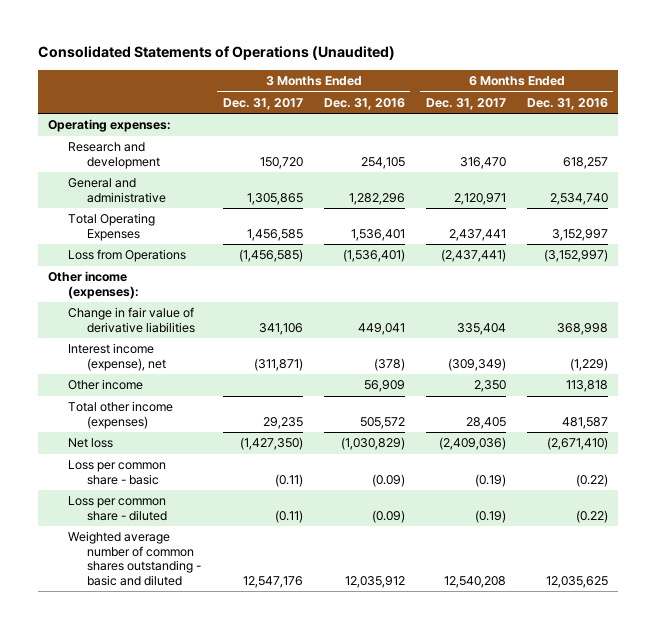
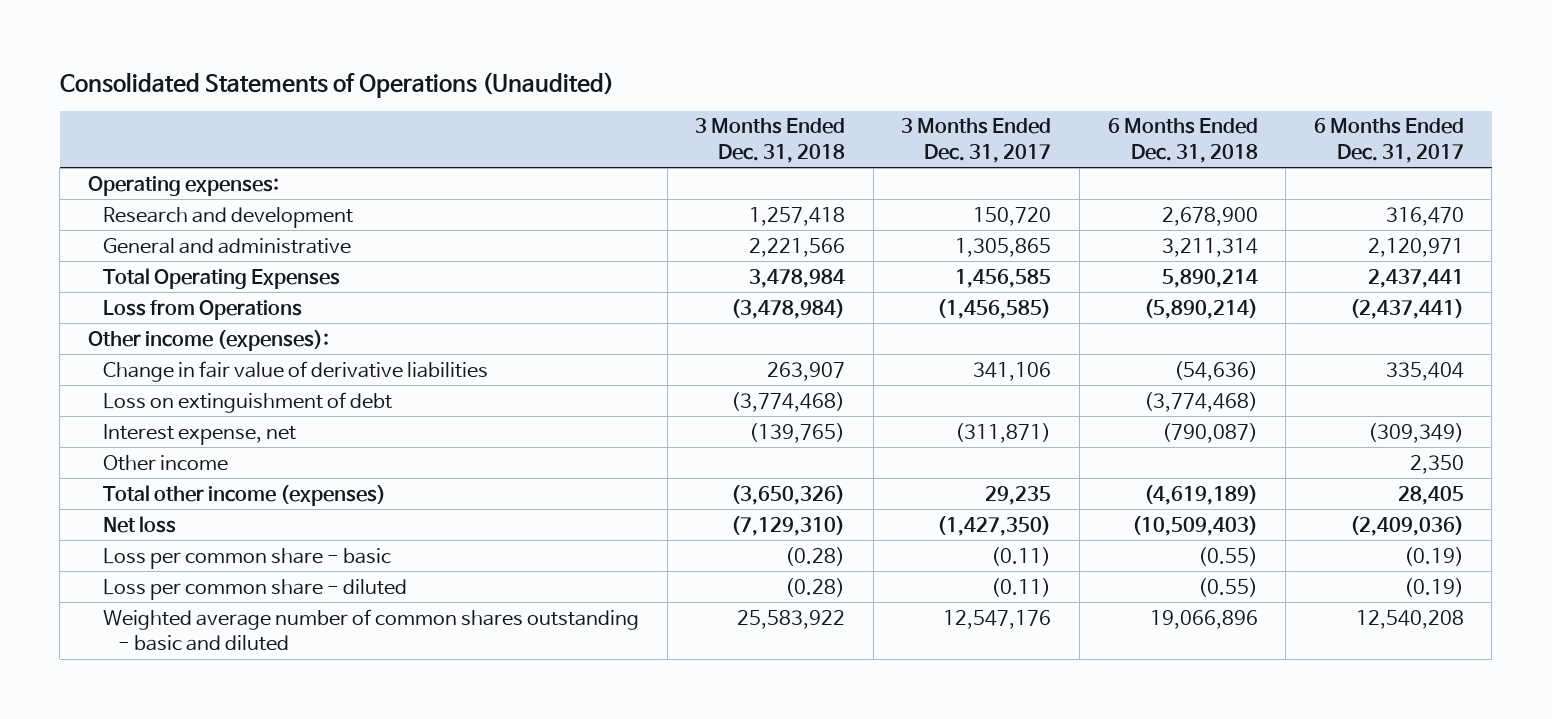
[323,97,405,110] Dec. 31, 2016 -> none
[526,97,608,110] Dec. 31, 2016 -> none
none -> [695,118,846,163] 3 Months Ended Dec. 31, 2018
none -> [1107,118,1258,163] 6 Months Ended Dec. 31, 2018
none -> [103,391,393,413] Loss on extinguishment of debt
[67,343,167,371] Interest income (expense), net -> [103,423,297,445] Interest expense, net

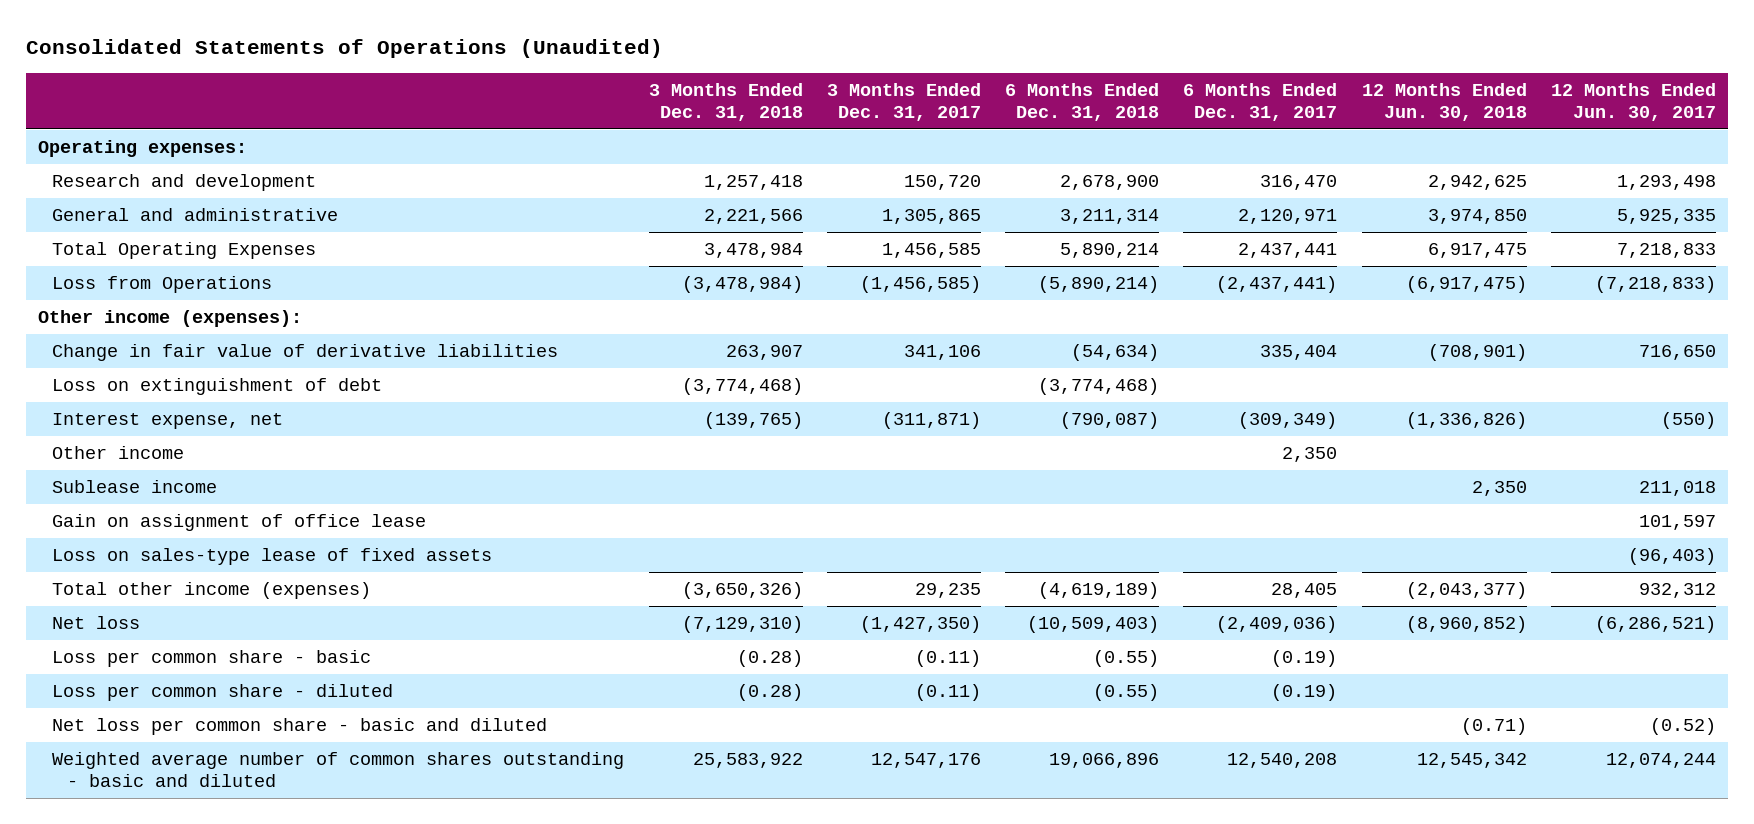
none -> [1361,82,1527,122] 12 Months Ended Jun. 30, 2018
none -> [1551,82,1717,122] 12 Months Ended Jun. 30, 2017
[1173,360,1258,381] (54,636) -> [1071,344,1160,362] (54,634)
none -> [52,480,218,494] Sublease income
none -> [52,514,427,532] Gain on assignment of office lease
none -> [52,548,493,566] Loss on sales-type lease of fixed assets
none -> [52,718,548,736] Net loss per common share - basic and diluted

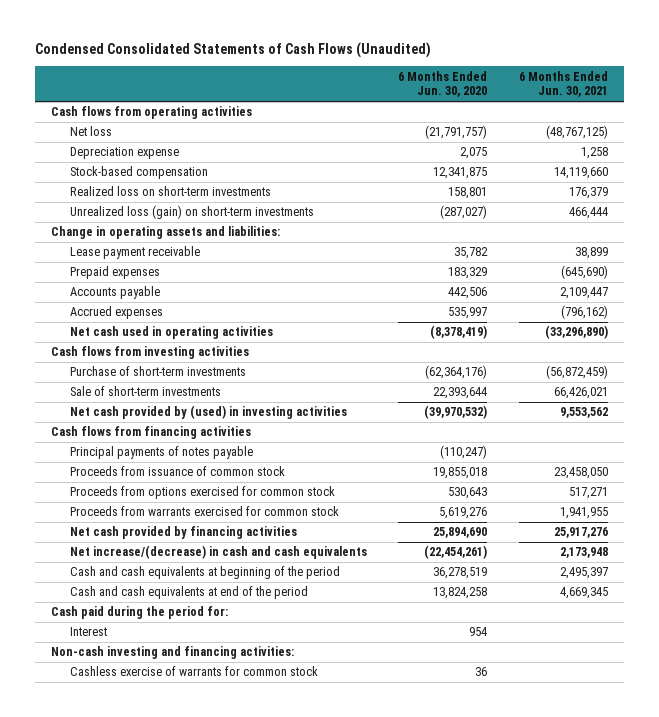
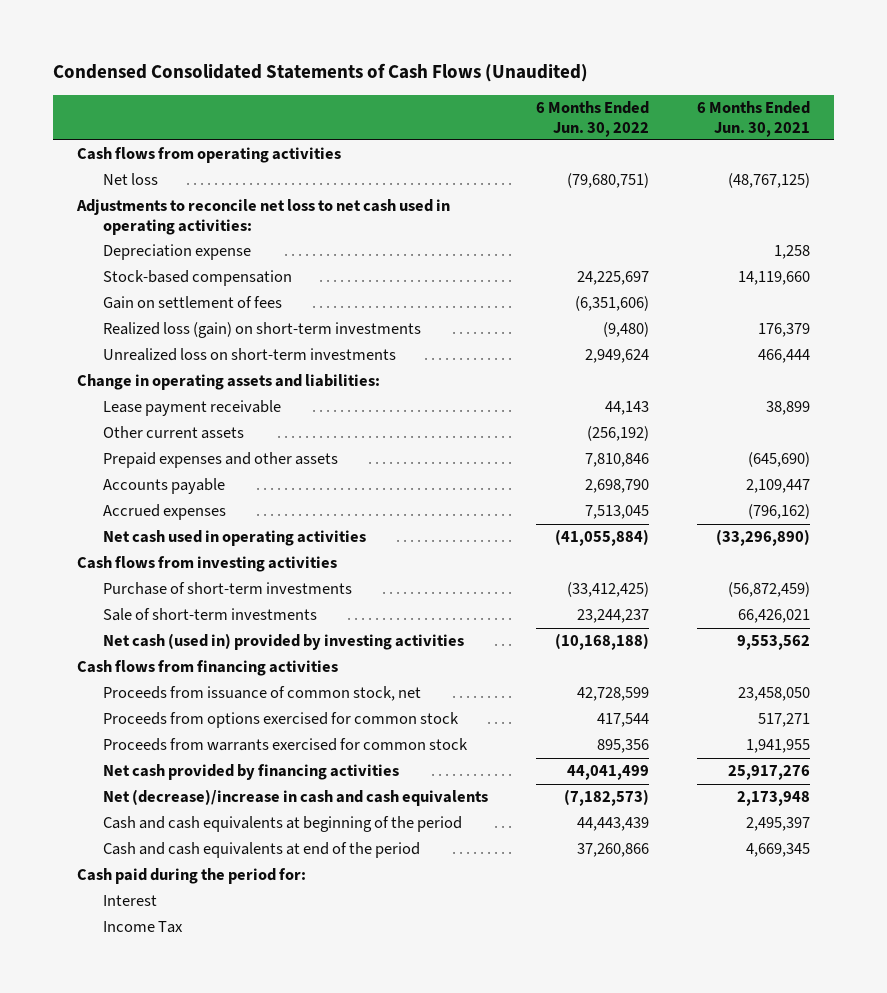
[398,70,488,98] 6 Months Ended Jun. 30, 2020 -> none
none -> [536,100,650,137] 6 Months Ended Jun. 30, 2022
none -> [75,199,450,235] Adjustments to reconcile net loss to net cash used in operating activities:
none -> [102,296,282,310] Gain on settlement of fees
[69,186,271,197] Realized loss on short-term investments -> [102,322,421,339] Realized loss (gain) on short-term investments
[69,205,314,220] Unrealized loss (gain) on short-term investments -> [102,348,396,362] Unrealized loss on short-term investments
none -> [102,426,244,440] Other current assets
[69,266,160,280] Prepaid expenses -> [102,452,338,469] Prepaid expenses and other assets
[69,405,347,420] Net cash provided by (used) in investing activities -> [102,633,464,651] Net cash (used in) provided by investing activities
[69,446,253,460] Principal payments of notes payable -> none
[69,466,285,477] Proceeds from issuance of common stock -> [102,686,421,702] Proceeds from issuance of common stock, net
[69,545,367,560] Net increase/(decrease) in cash and cash equivalents -> [102,789,488,807] Net (decrease)/increase in cash and cash equivalents
[50,646,294,660] Non-cash investing and financing activities: -> none
[69,666,318,677] Cashless exercise of warrants for common stock -> none
none -> [102,921,183,934] Income Tax

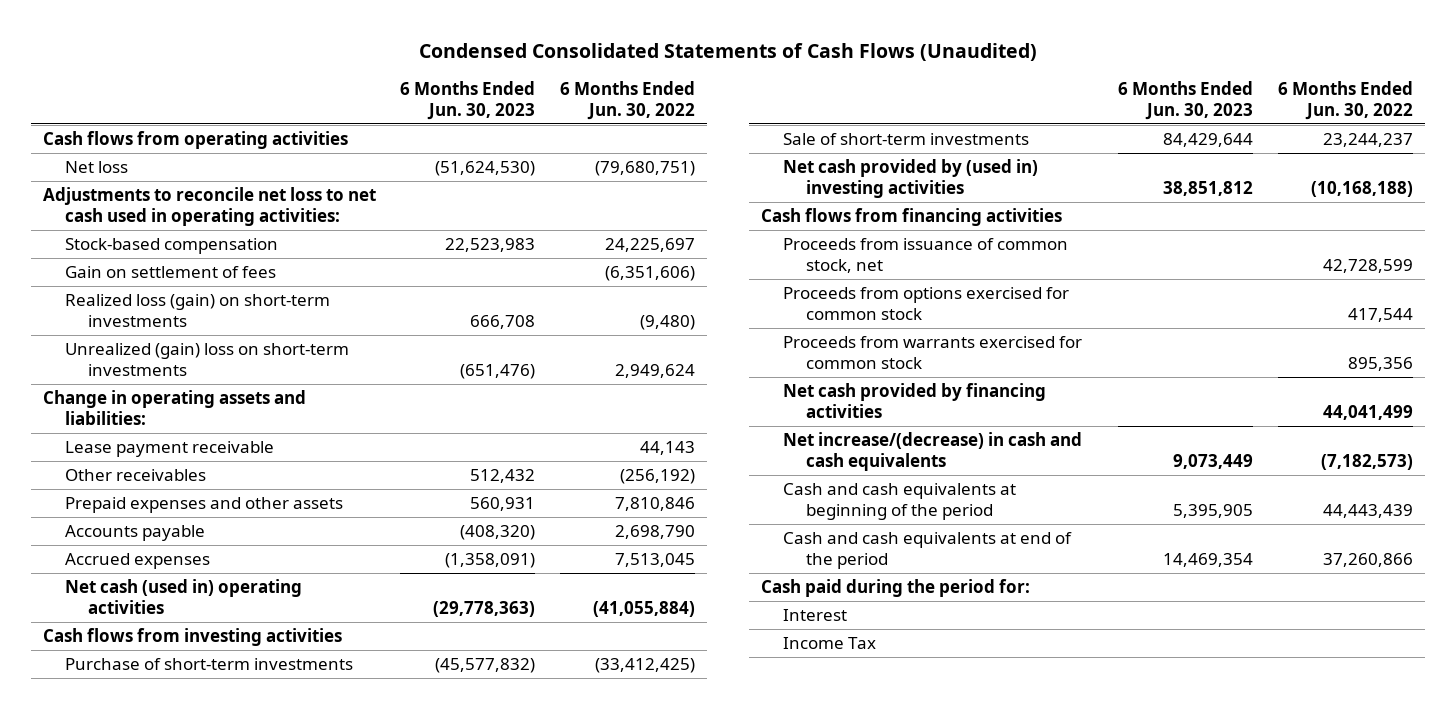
[697,100,811,137] 6 Months Ended Jun. 30, 2021 -> none
none -> [400,80,536,120] 6 Months Ended Jun. 30, 2023
[102,244,251,261] Depreciation expense -> none
[102,348,396,362] Unrealized loss on short-term investments -> [65,343,350,377] Unrealized (gain) loss on short-term investments
[102,426,244,440] Other current assets -> [65,469,207,482] Other receivables
[102,530,366,547] Net cash used in operating activities -> [65,579,303,615] Net cash (used in) operating activities
[102,633,464,651] Net cash (used in) provided by investing activities -> [783,159,1039,199] Net cash provided by (used in) investing activities
[102,789,488,807] Net (decrease)/increase in cash and cash equivalents -> [783,432,1083,472] Net increase/(decrease) in cash and cash equivalents

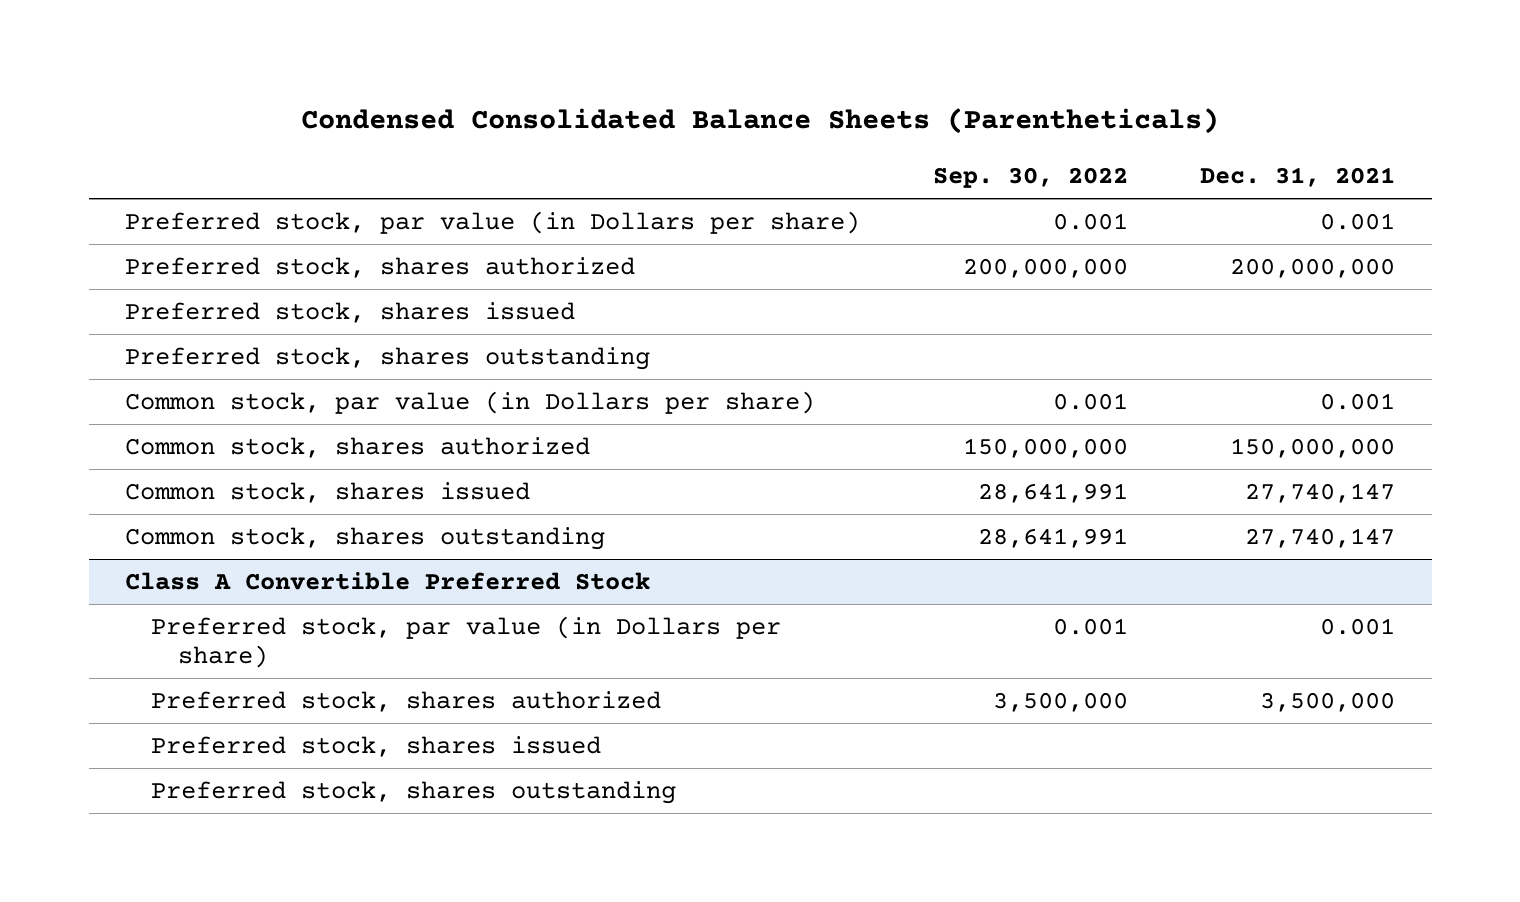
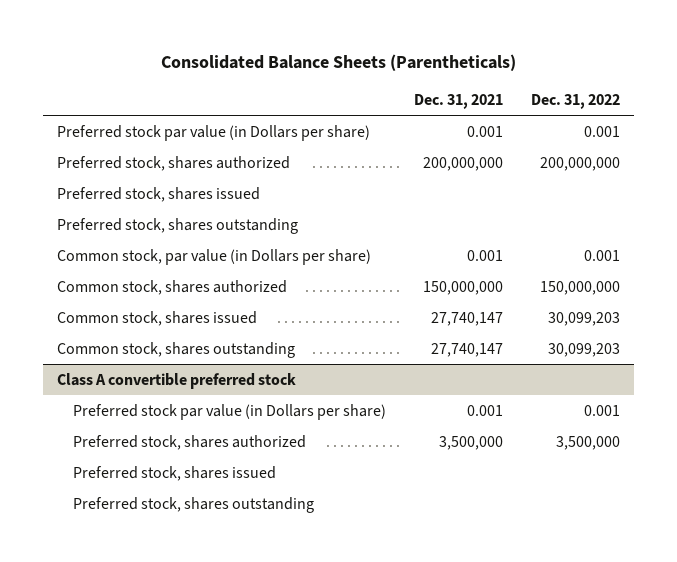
[301,108,1220,135] Condensed Consolidated Balance Sheets (Parentheticals) -> [160,54,516,72] Consolidated Balance Sheets (Parentheticals)
[932,167,1128,189] Sep. 30, 2022 -> none
none -> [530,93,620,109] Dec. 31, 2022
[124,210,860,234] Preferred stock, par value (in Dollars per share) -> [57,124,371,141] Preferred stock par value (in Dollars per share)
[124,571,650,590] Class A Convertible Preferred Stock -> [57,372,297,389] Class A convertible preferred stock
[151,615,782,669] Preferred stock, par value (in Dollars per share) -> [73,403,387,420] Preferred stock par value (in Dollars per share)

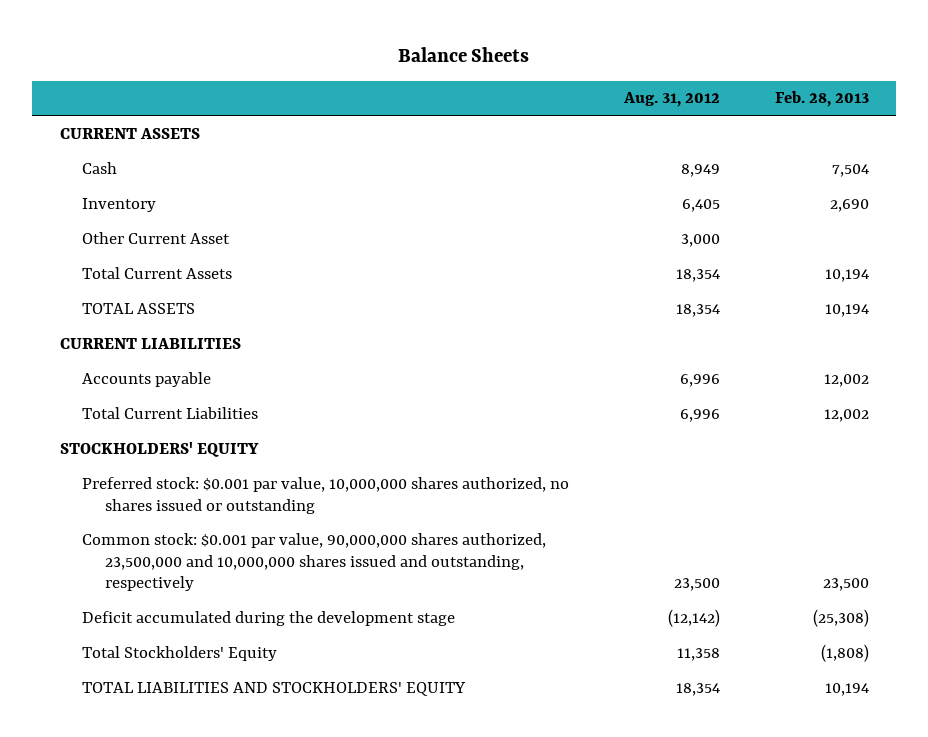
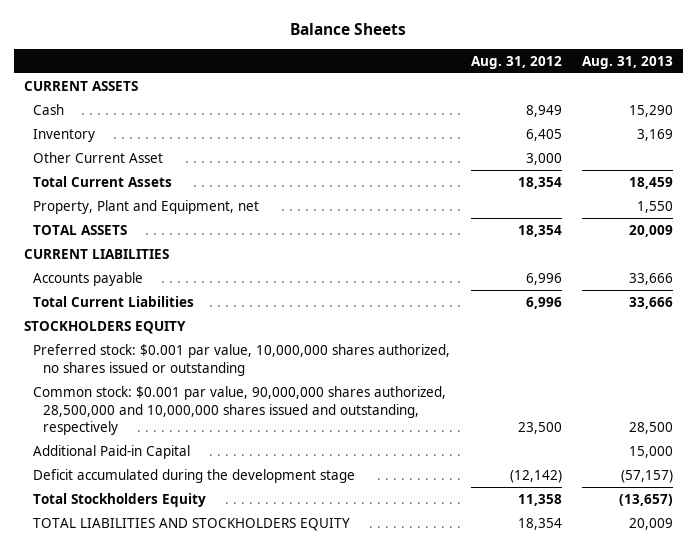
[774,91,869,108] Feb. 28, 2013 -> none
none -> [582,55,674,69] Aug. 31, 2013
none -> [33,200,260,215] Property, Plant and Equipment, net
[59,441,259,457] STOCKHOLDERS' EQUITY -> [23,321,186,335] STOCKHOLDERS EQUITY
[82,532,547,592] Common stock: $0.001 par value, 90,000,000 shares authorized, 23,500,000 and 10,000,000 shares issued and outstanding, respectively -> [33,386,447,435] Common stock: $0.001 par value, 90,000,000 shares authorized, 28,500,000 and 10,000,000 shares issued and outstanding, respectively
none -> [33,445,191,460] Additional Paid-in Capital
[82,645,278,661] Total Stockholders' Equity -> [33,493,207,508] Total Stockholders Equity
[82,681,467,696] TOTAL LIABILITIES AND STOCKHOLDERS' EQUITY -> [33,518,351,532] TOTAL LIABILITIES AND STOCKHOLDERS EQUITY

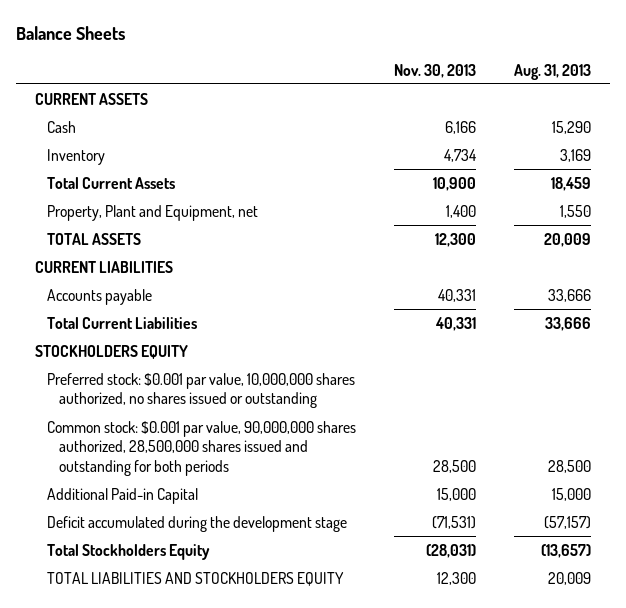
[470,55,562,69] Aug. 31, 2012 -> none
none -> [393,63,476,78] Nov. 30, 2013
[33,152,164,164] Other Current Asset -> none
[33,386,447,435] Common stock: $0.001 par value, 90,000,000 shares authorized, 28,500,000 and 10,000,000 shares issued and outstanding, respectively -> [46,420,356,477] Common stock: $0.001 par value, 90,000,000 shares authorized, 28,500,000 shares issued and outstanding for both periods

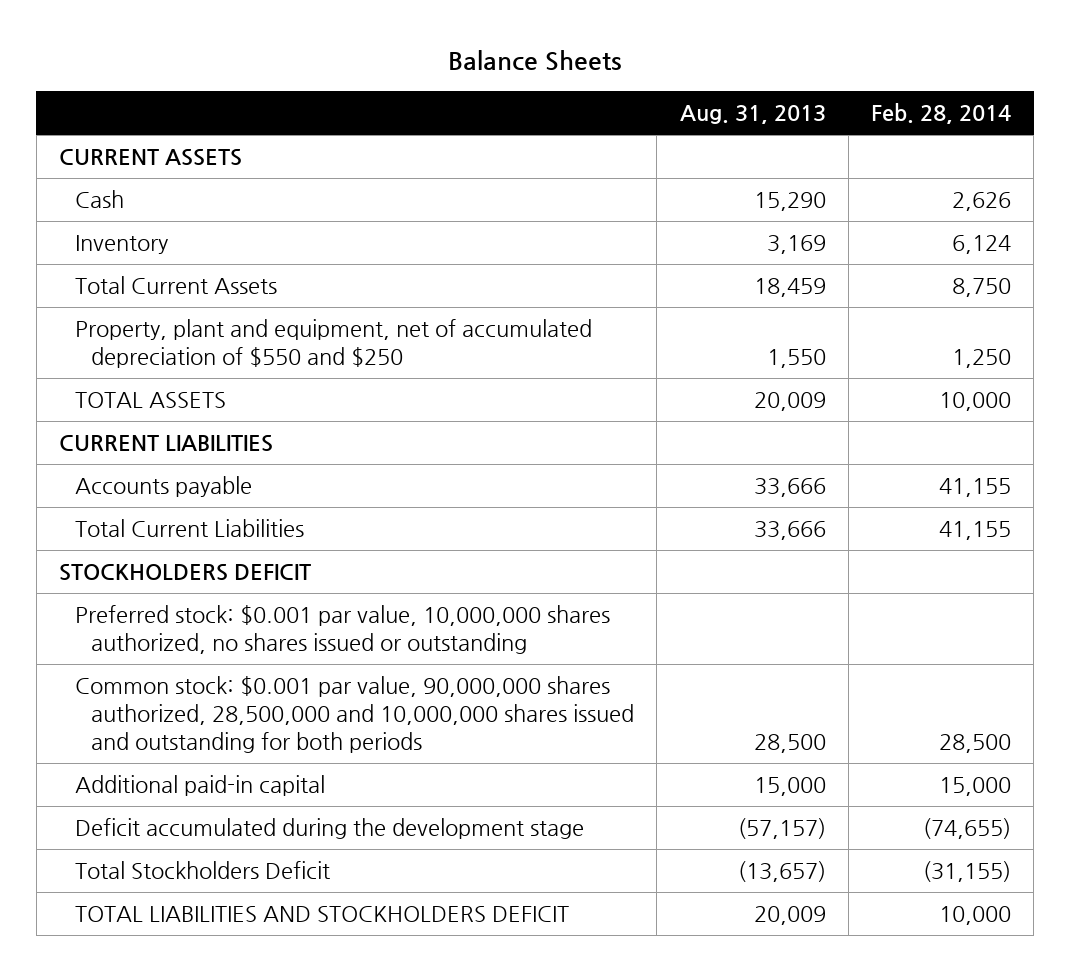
[393,63,476,78] Nov. 30, 2013 -> none
none -> [871,103,1012,125] Feb. 28, 2014
[46,204,258,221] Property, Plant and Equipment, net -> [74,319,592,368] Property, plant and equipment, net of accumulated depreciation of $550 and $250
[35,344,189,359] STOCKHOLDERS EQUITY -> [59,564,312,582] STOCKHOLDERS DEFICIT
[46,420,356,477] Common stock: $0.001 par value, 90,000,000 shares authorized, 28,500,000 shares issued and outstanding for both periods -> [74,676,634,753] Common stock: $0.001 par value, 90,000,000 shares authorized, 28,500,000 and 10,000,000 shares issued and outstanding for both periods
[46,487,198,504] Additional Paid-in Capital -> [74,775,325,797] Additional paid-in capital
[46,543,210,560] Total Stockholders Equity -> [74,861,330,880] Total Stockholders Deficit
[46,571,344,586] TOTAL LIABILITIES AND STOCKHOLDERS EQUITY -> [74,906,569,923] TOTAL LIABILITIES AND STOCKHOLDERS DEFICIT

